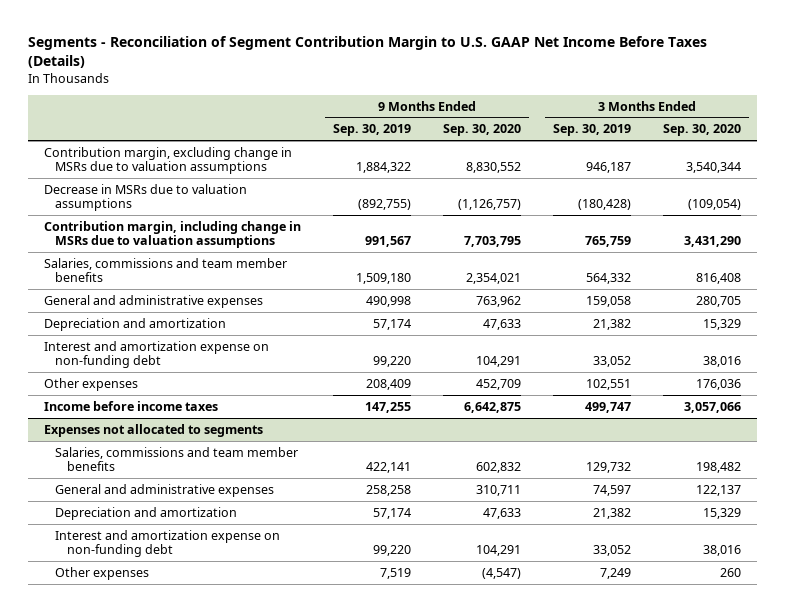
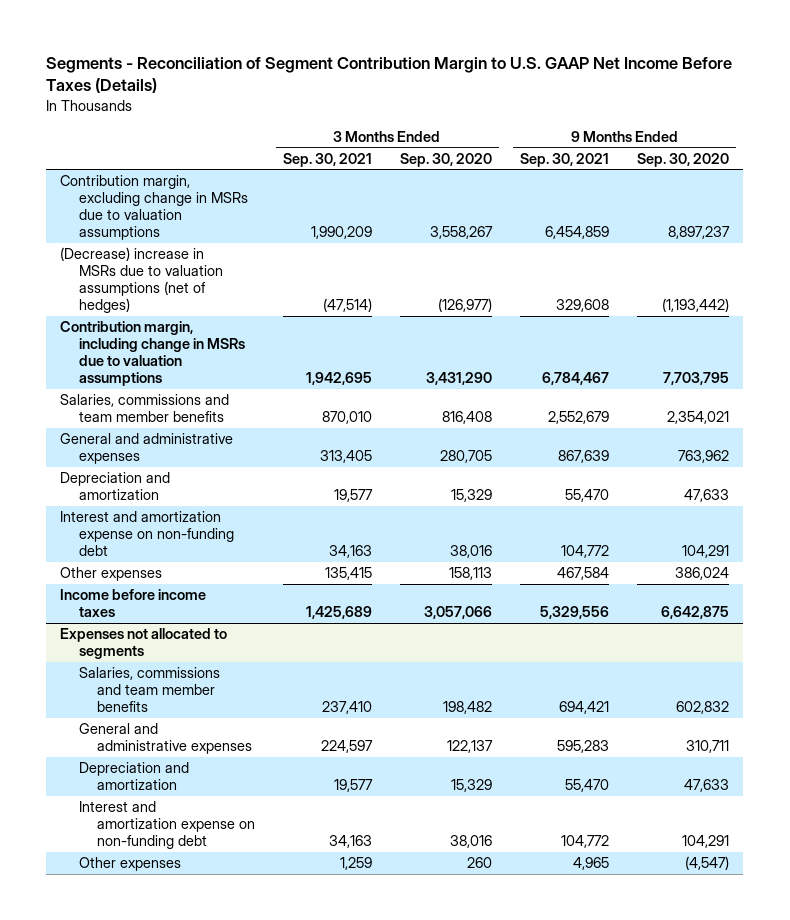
[332,124,411,137] Sep. 30, 2019 -> none
[552,124,631,137] Sep. 30, 2019 -> none
none -> [282,152,372,167] Sep. 30, 2021
none -> [520,152,610,167] Sep. 30, 2021
[465,162,521,174] 8,830,552 -> [668,226,731,240] 8,897,237
[685,162,741,174] 3,540,344 -> [429,226,493,240] 3,558,267
[43,183,247,212] Decrease in MSRs due to valuation assumptions -> [60,247,223,314] (Decrease) increase in MSRs due to valuation assumptions (net of hedges)
[457,199,521,211] (1,126,757) -> [662,298,730,313] (1,193,442)
[687,199,741,211] (109,054) -> [437,298,492,313] (126,977)
[475,378,521,390] 452,709 -> [675,567,730,581] 386,024
[695,378,741,390] 176,036 -> [448,567,492,581] 158,113

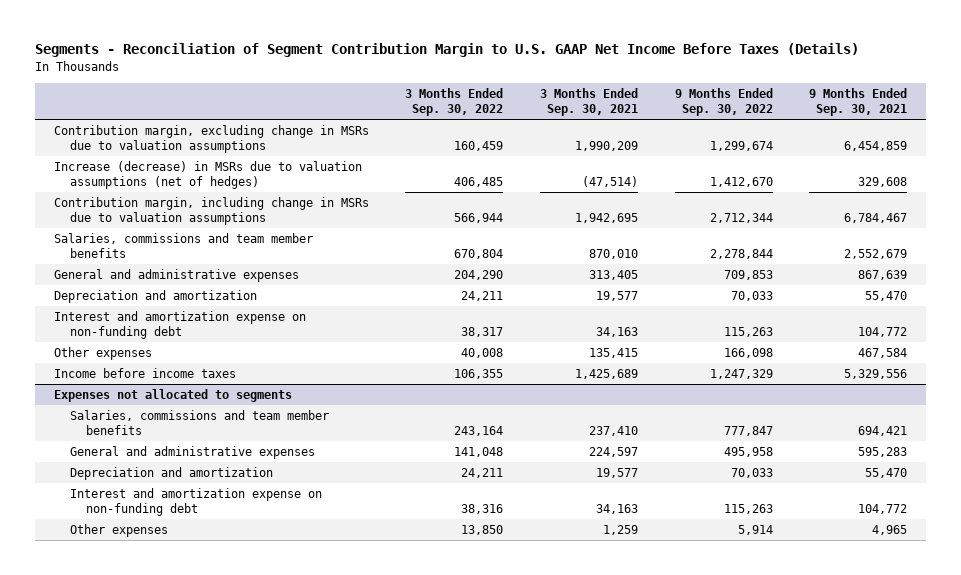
[399,152,492,167] Sep. 30, 2020 -> none
[637,152,730,167] Sep. 30, 2020 -> none
none -> [405,88,504,117] 3 Months Ended Sep. 30, 2022
none -> [674,88,773,117] 9 Months Ended Sep. 30, 2022
[60,247,223,314] (Decrease) increase in MSRs due to valuation assumptions (net of hedges) -> [53,161,362,190] Increase (decrease) in MSRs due to valuation assumptions (net of hedges)

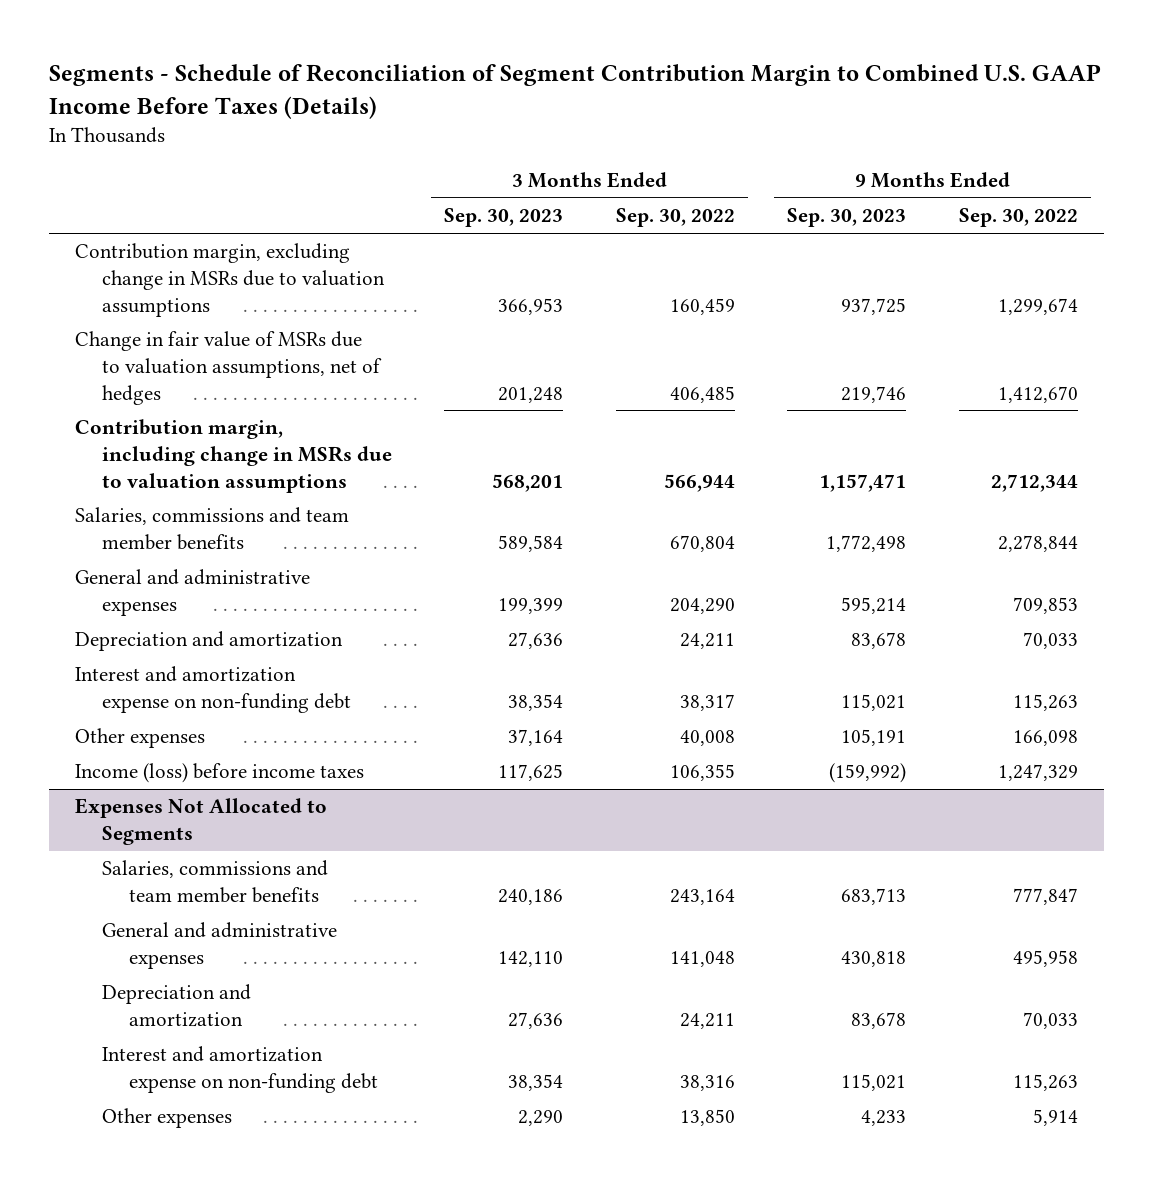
[35,43,860,58] Segments - Reconciliation of Segment Contribution Margin to U.S. GAAP Net Income Before Taxes (Details) -> [48,64,1101,119] Segments - Schedule of Reconciliation of Segment Contribution Margin to Combined U.S. GAAP Income Before Taxes (Details)
[540,88,639,117] 3 Months Ended Sep. 30, 2021 -> none
[809,88,908,117] 9 Months Ended Sep. 30, 2021 -> none
none -> [444,208,564,228] Sep. 30, 2023
none -> [787,208,907,228] Sep. 30, 2023
[53,161,362,190] Increase (decrease) in MSRs due to valuation assumptions (net of hedges) -> [74,331,382,405] Change in fair value of MSRs due to valuation assumptions, net of hedges
[53,368,236,379] Income before income taxes -> [74,763,364,784] Income (loss) before income taxes
[53,389,292,403] Expenses not allocated to segments -> [74,798,327,846] Expenses Not Allocated to Segments

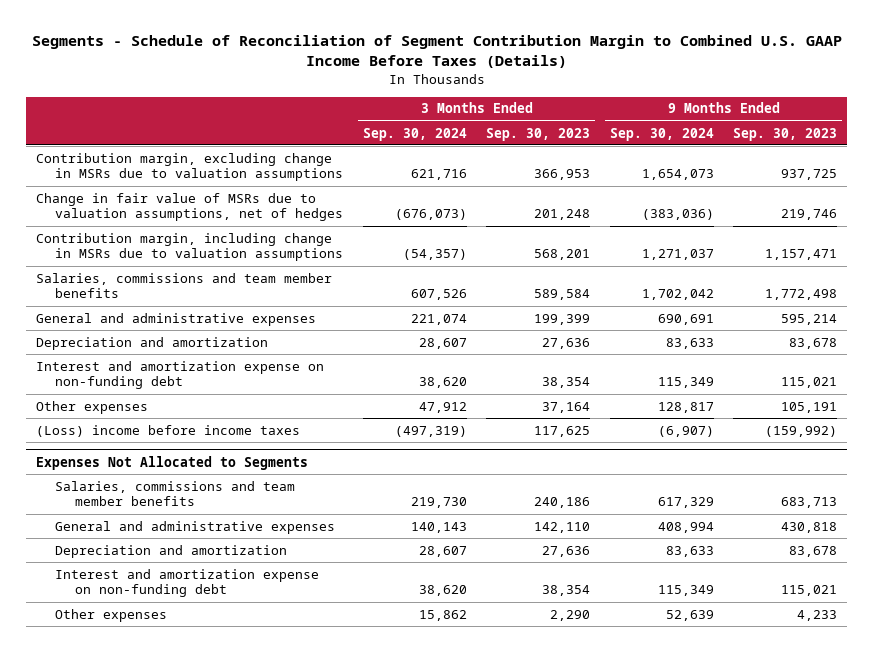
[615,208,735,228] Sep. 30, 2022 -> none
[958,208,1078,228] Sep. 30, 2022 -> none
none -> [362,127,467,141] Sep. 30, 2024
none -> [609,127,714,141] Sep. 30, 2024
[74,763,364,784] Income (loss) before income taxes -> [35,424,300,437] (Loss) income before income taxes

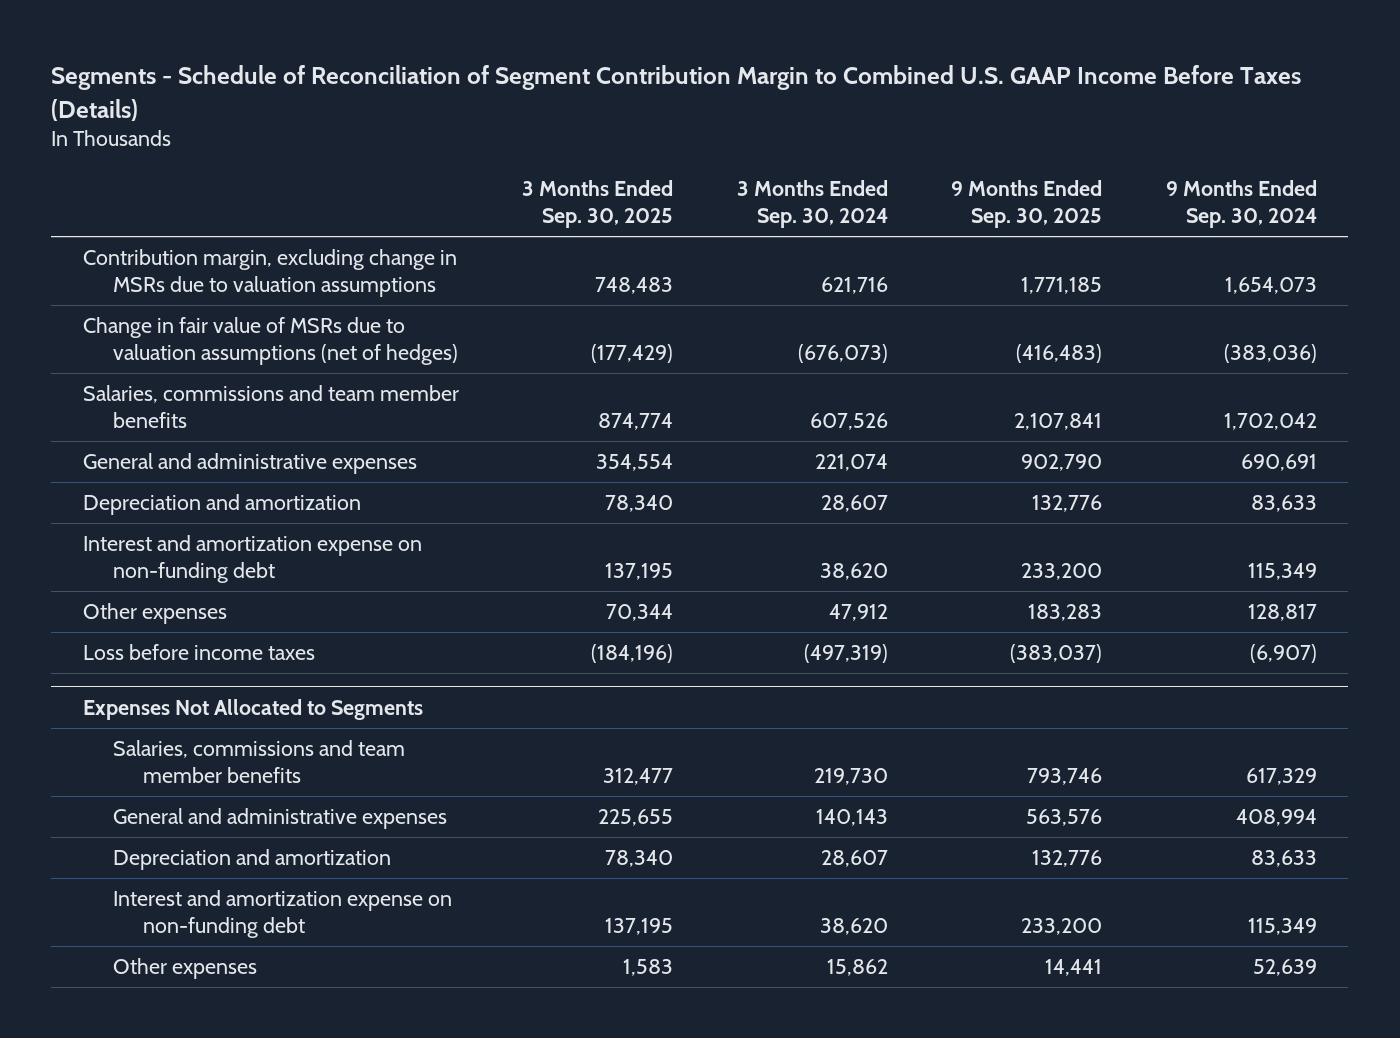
[486,127,591,141] Sep. 30, 2023 -> none
[733,127,838,141] Sep. 30, 2023 -> none
none -> [522,179,674,228] 3 Months Ended Sep. 30, 2025
none -> [951,179,1103,228] 9 Months Ended Sep. 30, 2025
[35,232,344,262] Contribution margin, including change in MSRs due to valuation assumptions -> none
[35,192,344,222] Change in fair value of MSRs due to valuation assumptions, net of hedges -> [82,317,459,366] Change in fair value of MSRs due to valuation assumptions (net of hedges)
[35,424,300,437] (Loss) income before income taxes -> [82,644,315,661] Loss before income taxes

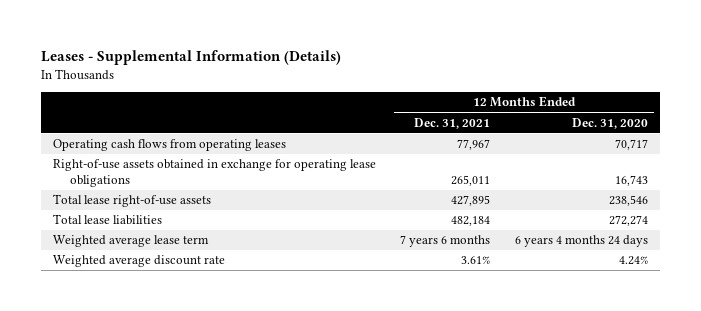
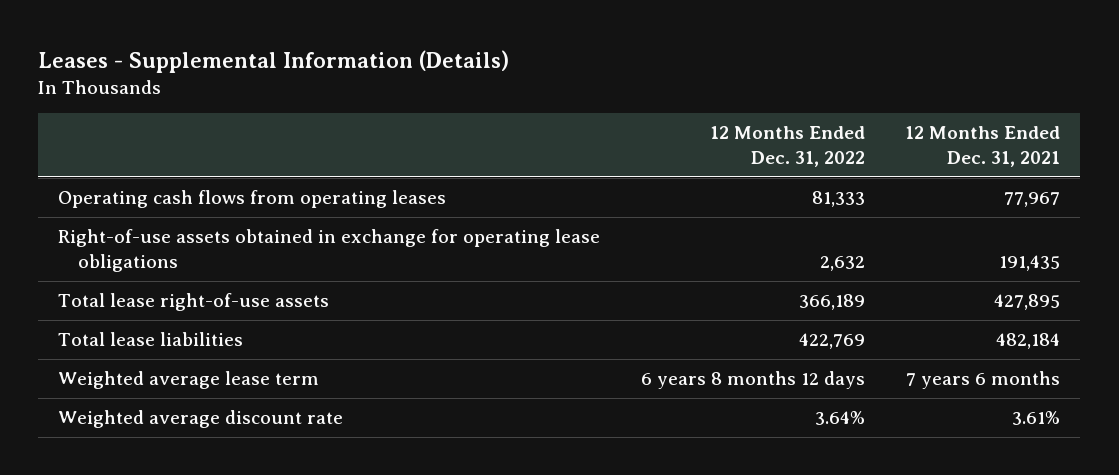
[571,117,648,129] Dec. 31, 2020 -> none
none -> [709,126,865,167] 12 Months Ended Dec. 31, 2022
[451,175,491,187] 265,011 -> [999,254,1061,271] 191,435

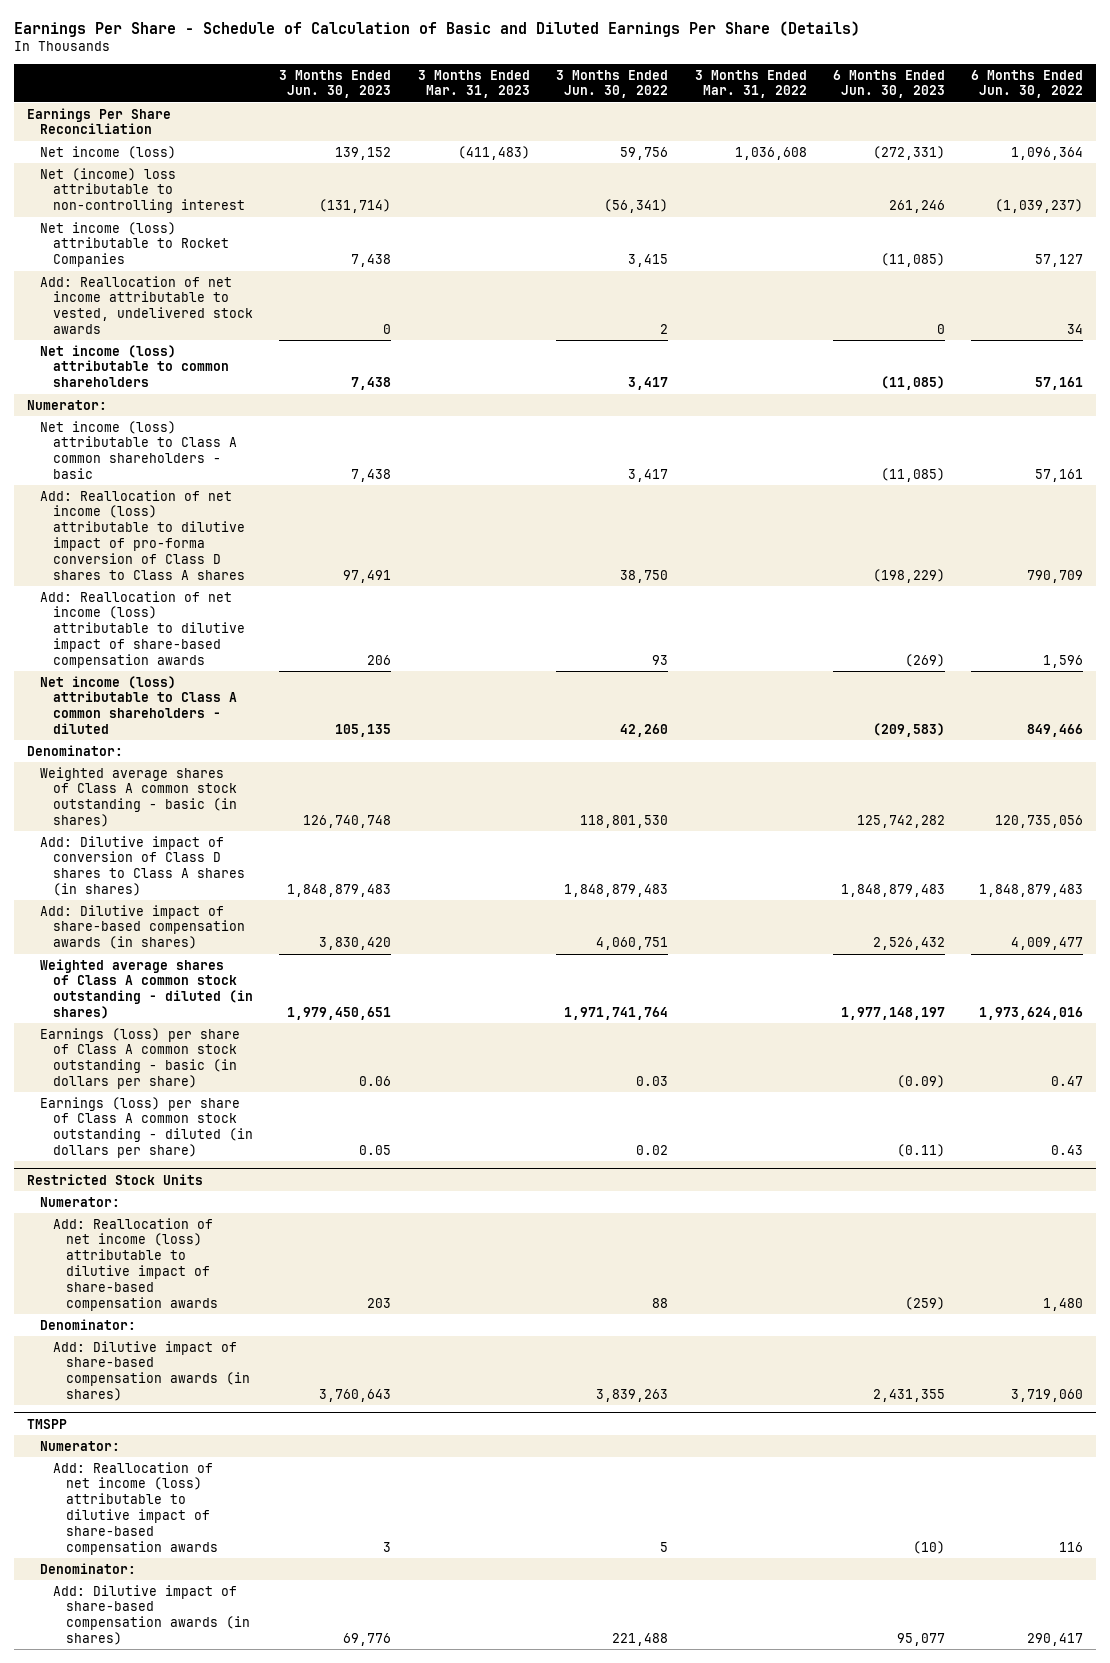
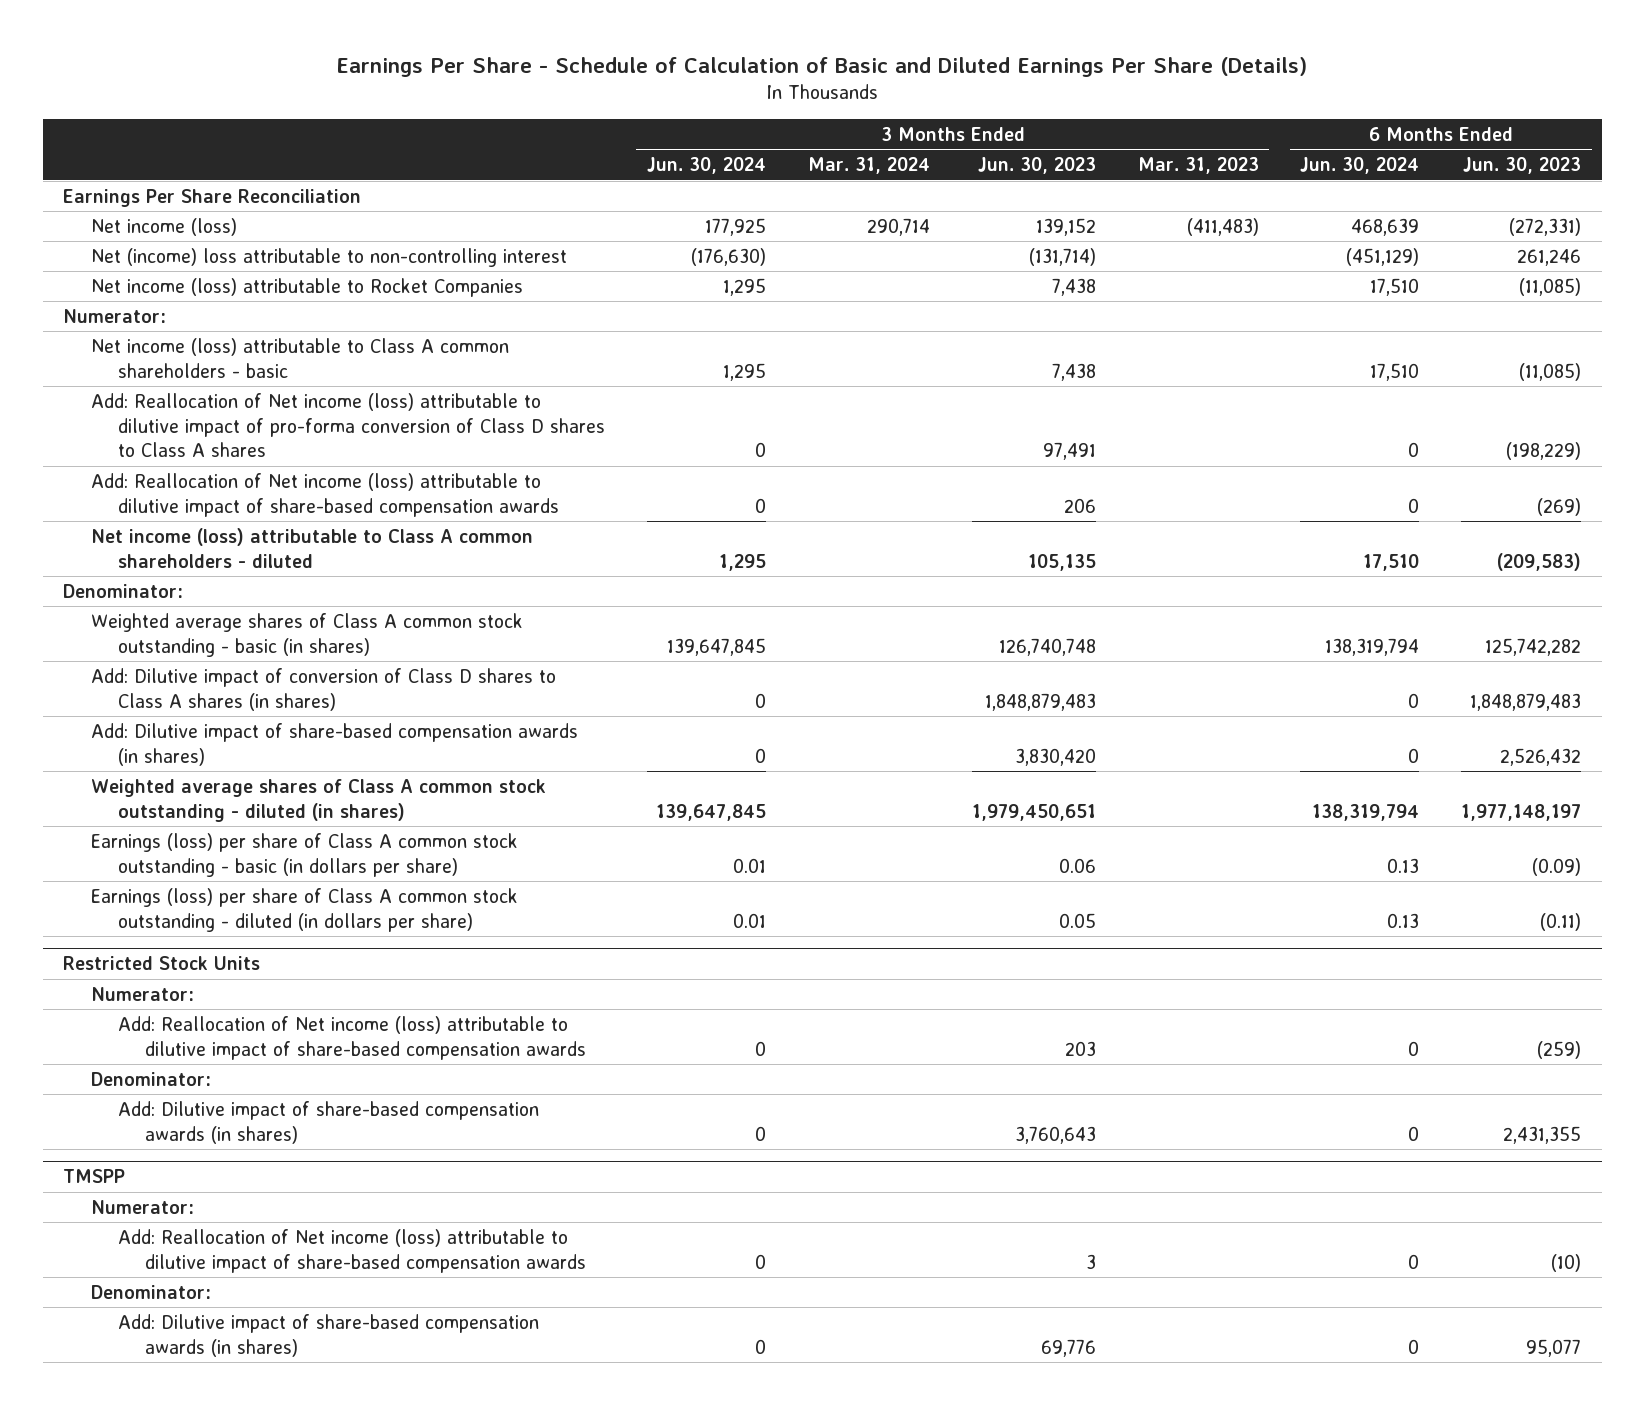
[556,69,669,99] 3 Months Ended Jun. 30, 2022 -> none
[694,69,807,99] 3 Months Ended Mar. 31, 2022 -> none
[971,69,1084,99] 6 Months Ended Jun. 30, 2022 -> none
none -> [646,157,766,175] Jun. 30, 2024
none -> [807,157,930,175] Mar. 31, 2024
none -> [1300,157,1420,175] Jun. 30, 2024
[39,275,254,335] Add: Reallocation of net income attributable to vested, undelivered stock awards -> none
[39,344,230,388] Net income (loss) attributable to common shareholders -> none
[39,489,246,581] Add: Reallocation of net income (loss) attributable to dilutive impact of pro-forma conversion of Class D shares to Class A shares -> [90,392,605,458] Add: Reallocation of Net income (loss) attributable to dilutive impact of pro-forma conversion of Class D shares to Class A shares
[39,590,246,669] Add: Reallocation of net income (loss) attributable to dilutive impact of share-based compensation awards -> [90,472,559,517] Add: Reallocation of Net income (loss) attributable to dilutive impact of share-based compensation awards
[53,1217,219,1312] Add: Reallocation of net income (loss) attributable to dilutive impact of share-based compensation awards -> [117,1015,587,1060] Add: Reallocation of Net income (loss) attributable to dilutive impact of share-based compensation awards
[53,1461,219,1556] Add: Reallocation of net income (loss) attributable to dilutive impact of share-based compensation awards -> [117,1228,587,1273] Add: Reallocation of Net income (loss) attributable to dilutive impact of share-based compensation awards

